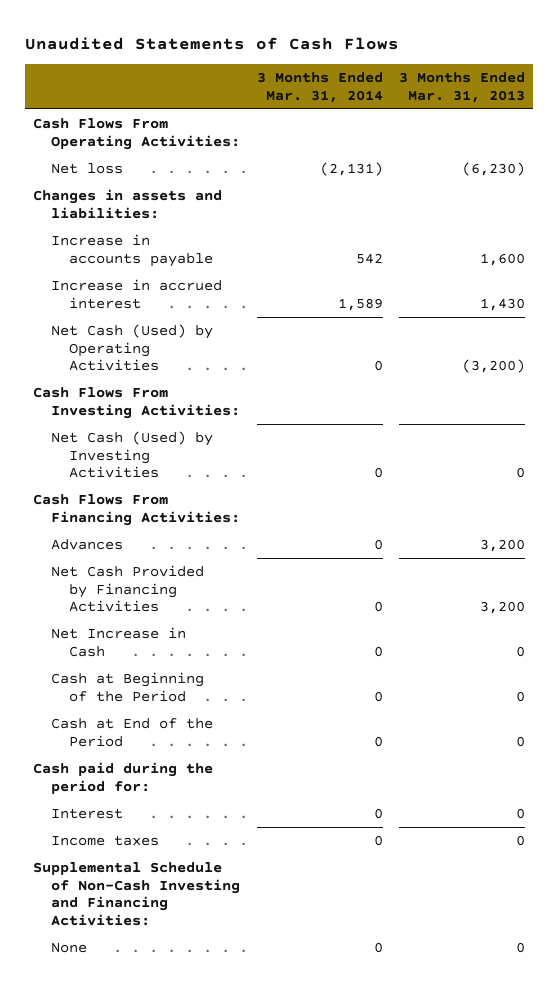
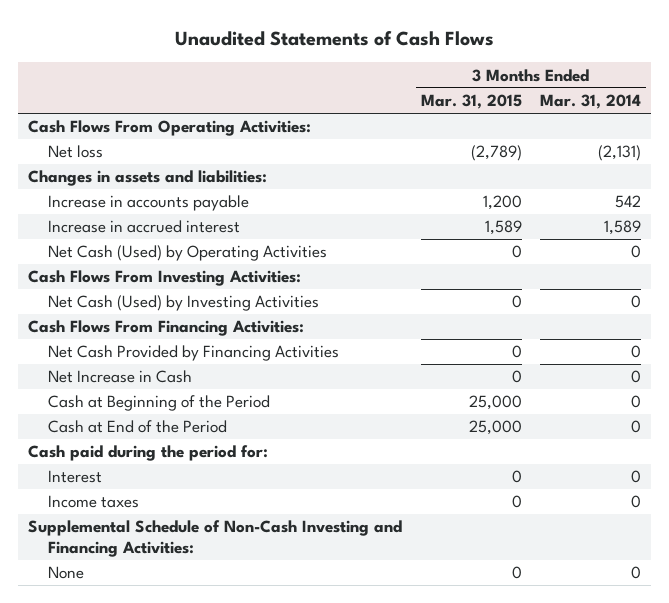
[399,72,526,103] 3 Months Ended Mar. 31, 2013 -> none
none -> [420,94,522,110] Mar. 31, 2015
[51,539,124,551] Advances -> none

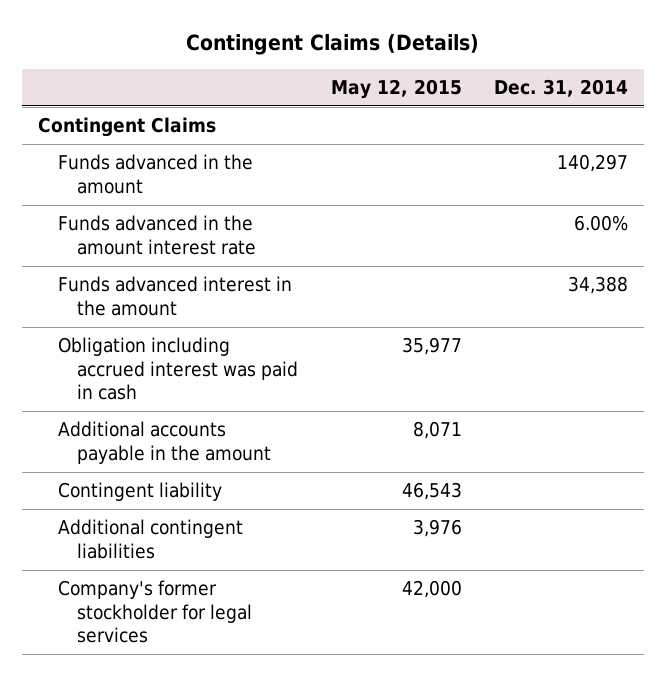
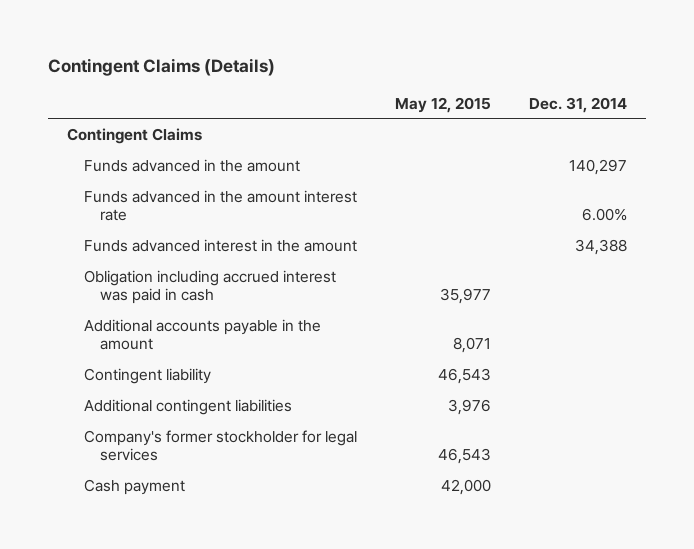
[401,580,462,599] 42,000 -> [437,448,491,465] 46,543
none -> [83,478,185,495] Cash payment

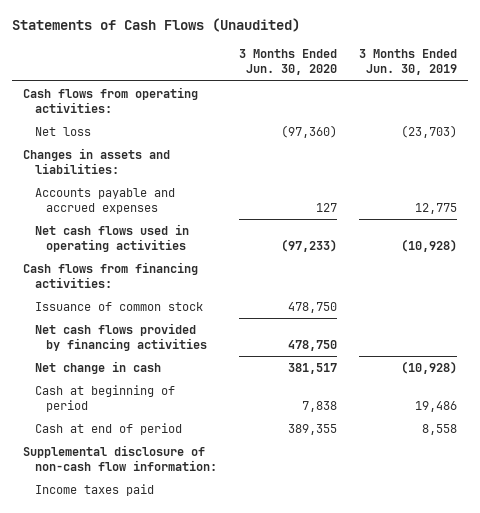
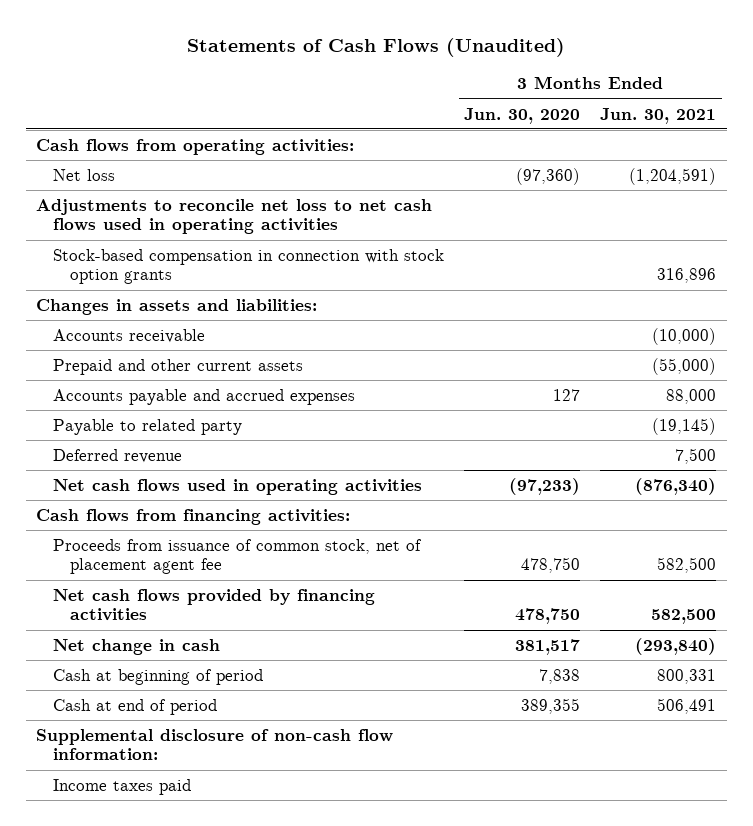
[359,49,458,76] 3 Months Ended Jun. 30, 2019 -> none
none -> [600,107,717,124] Jun. 30, 2021
none -> [36,198,433,235] Adjustments to reconcile net loss to net cash flows used in operating activities
none -> [53,248,445,285] Stock-based compensation in connection with stock option grants
none -> [53,328,206,343] Accounts receivable
none -> [53,358,304,375] Prepaid and other current assets
none -> [53,418,243,435] Payable to related party
none -> [53,448,183,463] Deferred revenue
[34,301,203,311] Issuance of common stock -> [53,538,423,575] Proceeds from issuance of common stock, net of placement agent fee

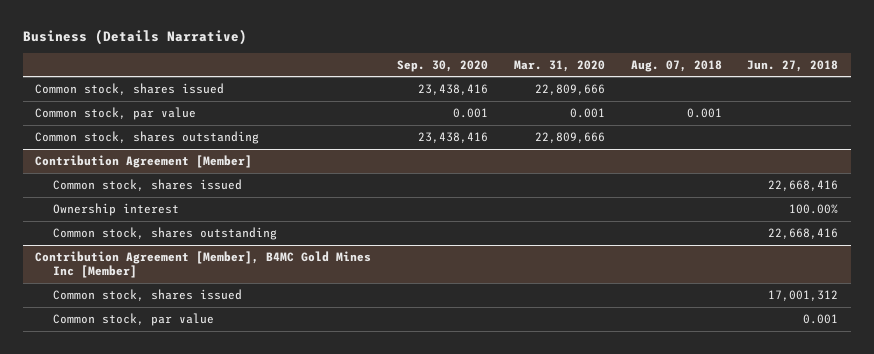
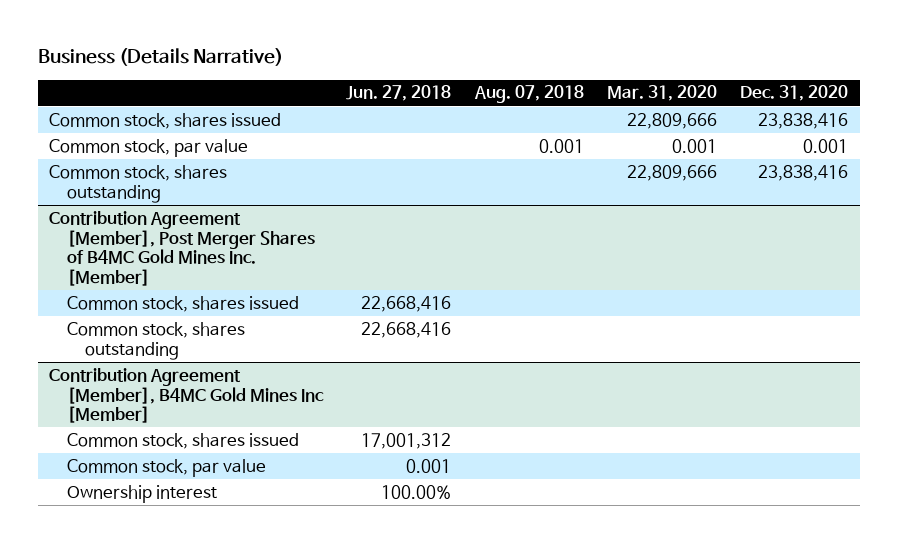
[397,59,489,72] Sep. 30, 2020 -> none
none -> [740,85,849,102] Dec. 31, 2020
[35,154,253,168] Contribution Agreement [Member] -> none
none -> [49,210,316,287] Contribution Agreement [Member], Post Merger Shares of B4MC Gold Mines Inc. [Member]
[53,202,180,216] Ownership interest -> none
none -> [67,484,218,503] Ownership interest

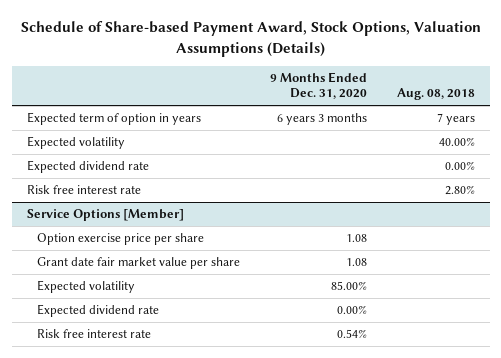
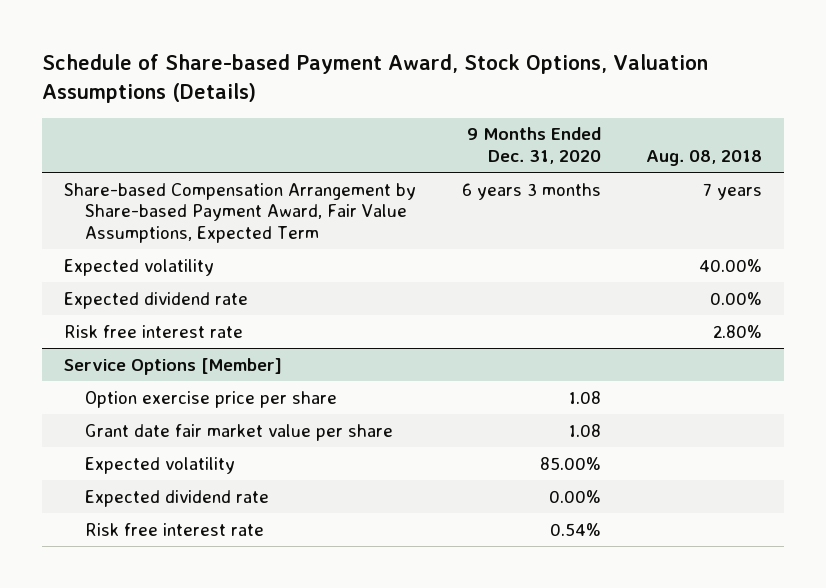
[26,112,201,126] Expected term of option in years -> [64,182,417,244] Share-based Compensation Arrangement by Share-based Payment Award, Fair Value Assumptions, Expected Term

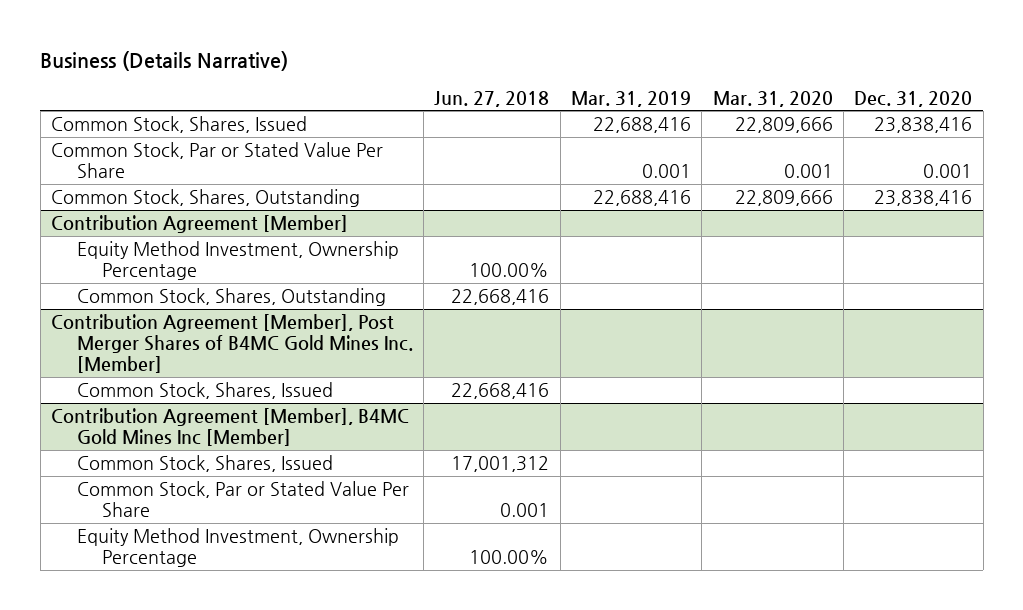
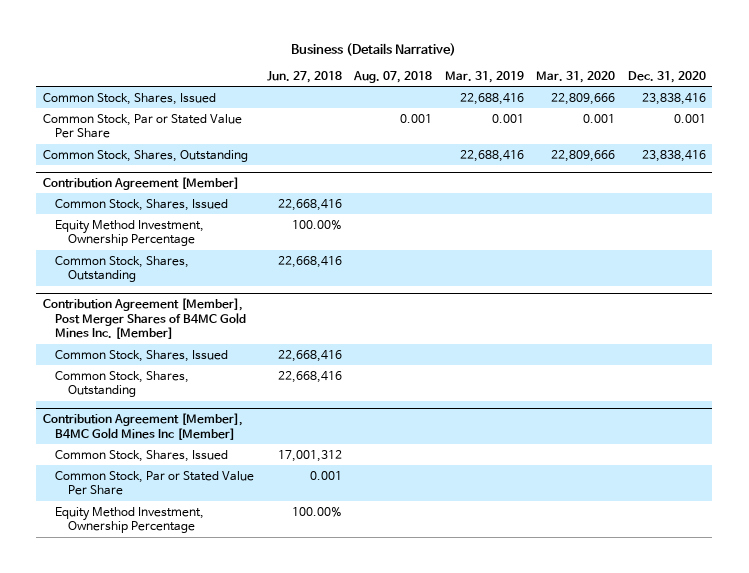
none -> [353,70,433,83] Aug. 07, 2018
none -> [55,198,229,211] Common Stock, Shares, Issued
none -> [55,370,190,398] Common Stock, Shares, Outstanding

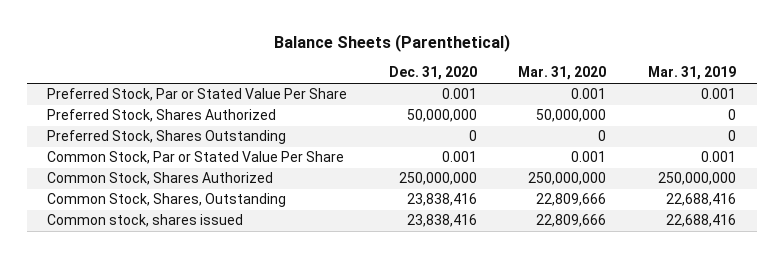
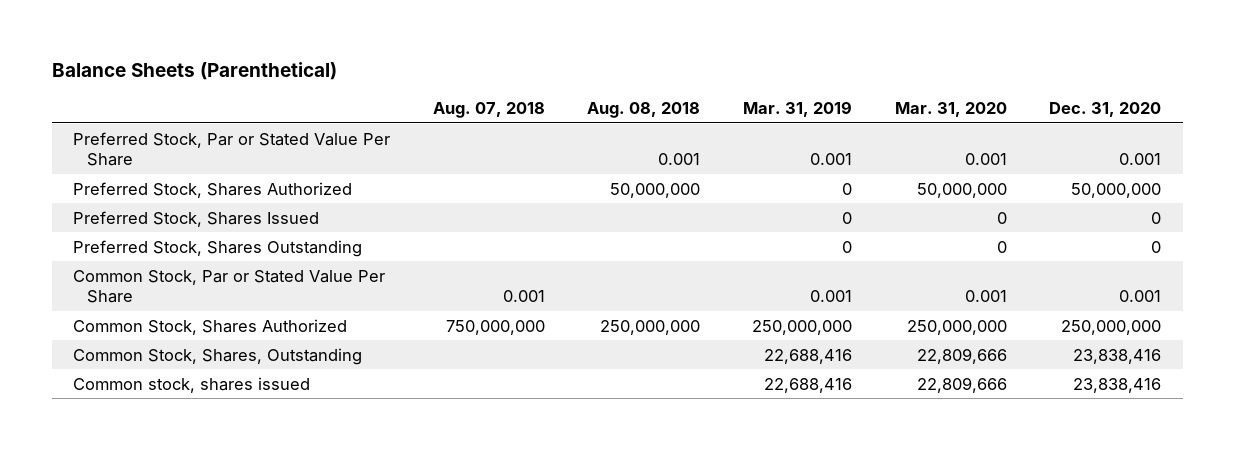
none -> [432,101,545,118] Aug. 07, 2018
none -> [587,101,701,118] Aug. 08, 2018
none -> [72,210,319,227] Preferred Stock, Shares Issued

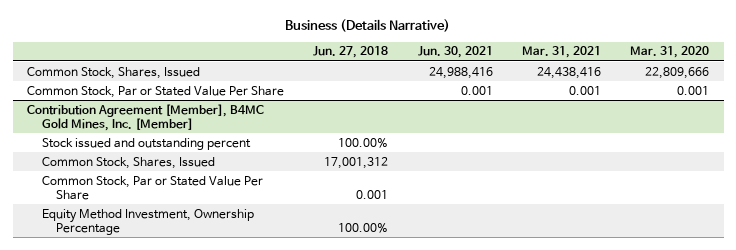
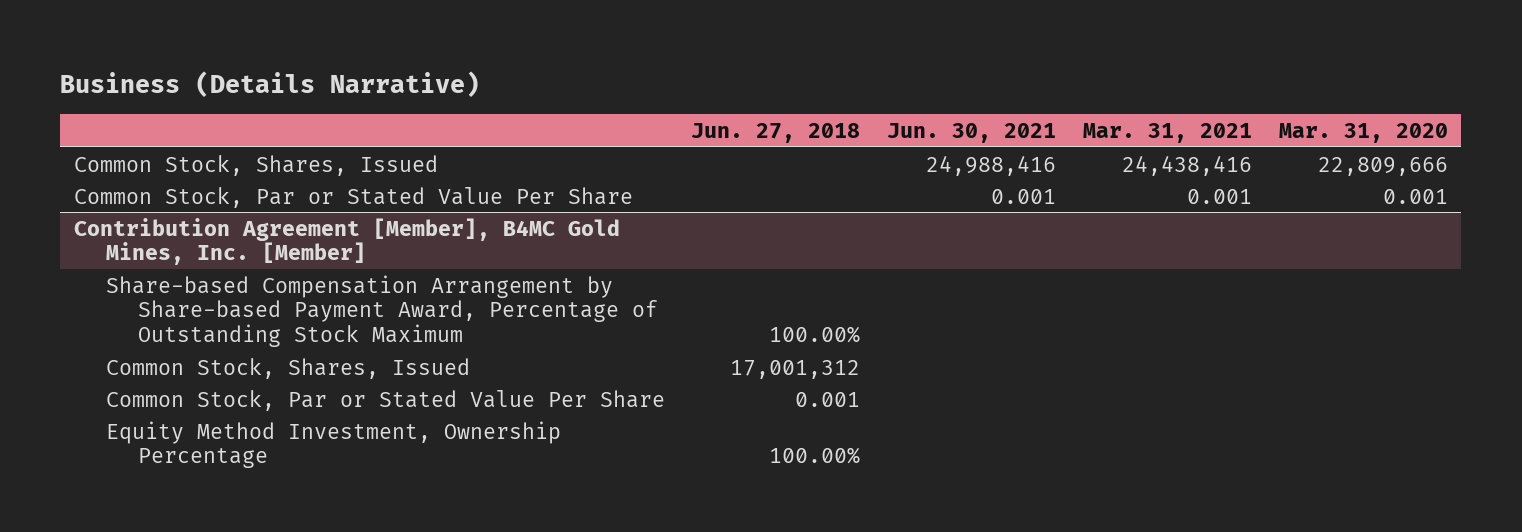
[41,137,251,150] Stock issued and outstanding percent -> [105,274,658,348] Share-based Compensation Arrangement by Share-based Payment Award, Percentage of Outstanding Stock Maximum

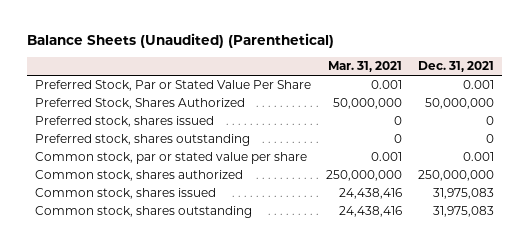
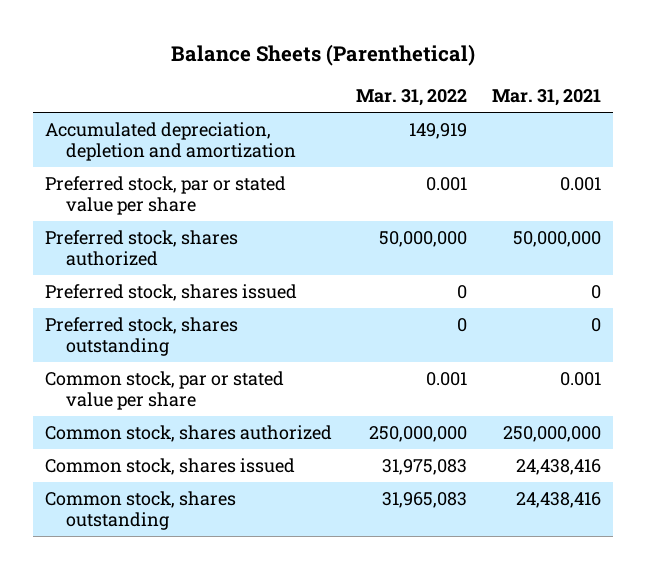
[26,33,334,49] Balance Sheets (Unaudited) (Parenthetical) -> [170,44,475,67] Balance Sheets (Parenthetical)
[418,61,495,73] Dec. 31, 2021 -> none
none -> [356,89,468,107] Mar. 31, 2022
none -> [45,122,296,162] Accumulated depreciation, depletion and amortization
[34,80,311,92] Preferred Stock, Par or Stated Value Per Share -> [45,176,287,216] Preferred stock, par or stated value per share
[34,98,245,110] Preferred Stock, Shares Authorized -> [45,230,239,267] Preferred stock, shares authorized

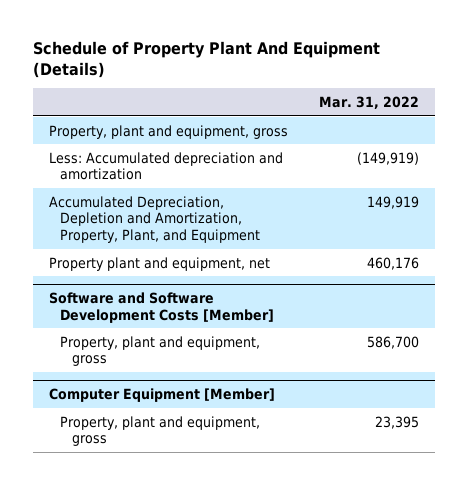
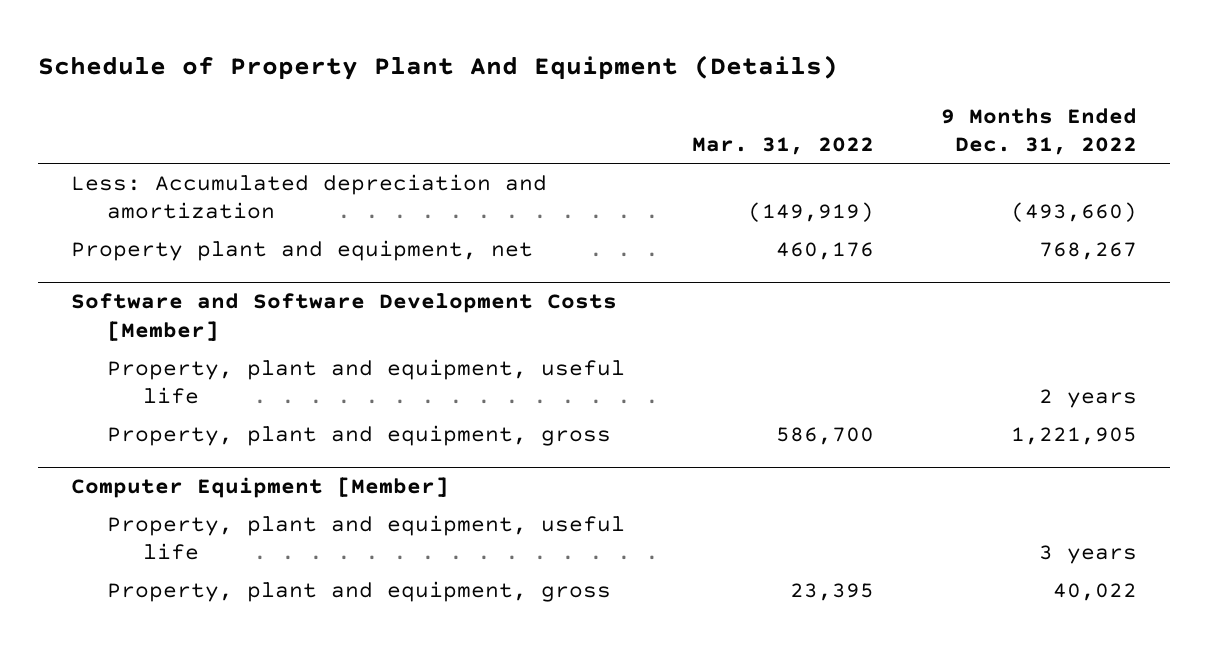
none -> [941,107,1138,156] 9 Months Ended Dec. 31, 2022
[48,124,288,139] Property, plant and equipment, gross -> none
[48,195,261,243] Accumulated Depreciation, Depletion and Amortization, Property, Plant, and Equipment -> none
none -> [107,358,626,405] Property, plant and equipment, useful life
none -> [107,514,626,561] Property, plant and equipment, useful life

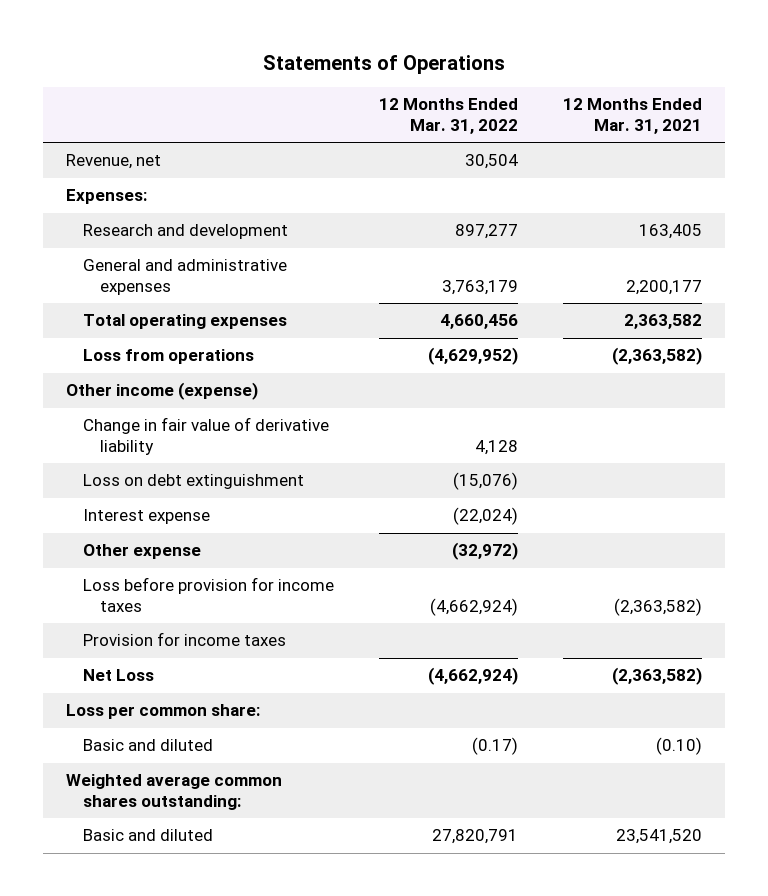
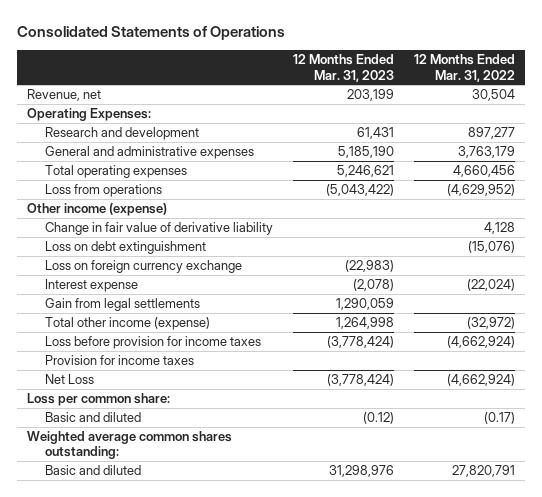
[263,54,506,74] Statements of Operations -> [17,26,286,41] Consolidated Statements of Operations
[563,98,703,135] 12 Months Ended Mar. 31, 2021 -> none
none -> [292,54,394,82] 12 Months Ended Mar. 31, 2023
[65,189,147,205] Expenses: -> [27,108,152,122] Operating Expenses:
none -> [44,260,242,274] Loss on foreign currency exchange
none -> [44,298,200,312] Gain from legal settlements
[82,544,201,560] Other expense -> [44,317,210,331] Total other income (expense)

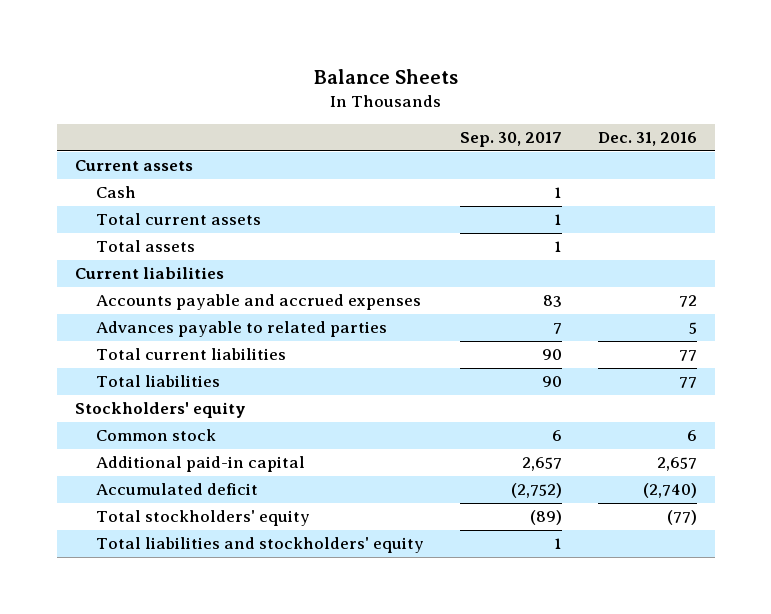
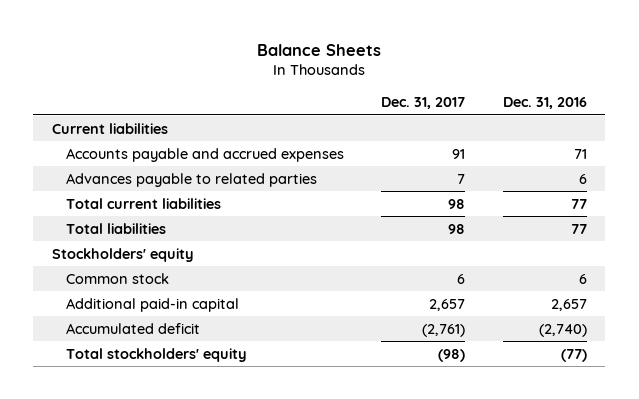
[459,132,562,148] Sep. 30, 2017 -> none
none -> [381,97,466,110] Dec. 31, 2017
[74,160,193,172] Current assets -> none
[95,186,136,199] Cash -> none
[95,213,261,226] Total current assets -> none
[95,240,195,253] Total assets -> none
[678,295,697,308] 72 -> [573,148,587,159] 71
[688,322,697,335] 5 -> [578,173,587,184] 6
[95,537,424,554] Total liabilities and stockholders' equity -> none

